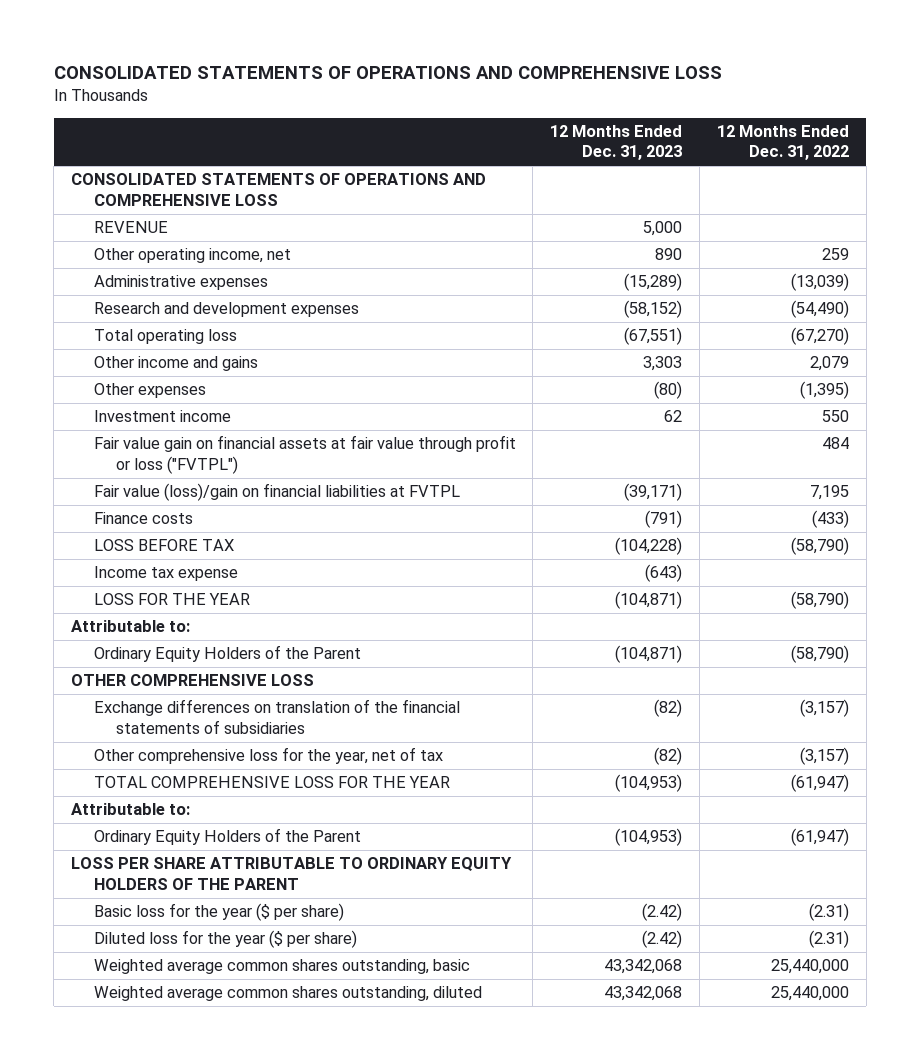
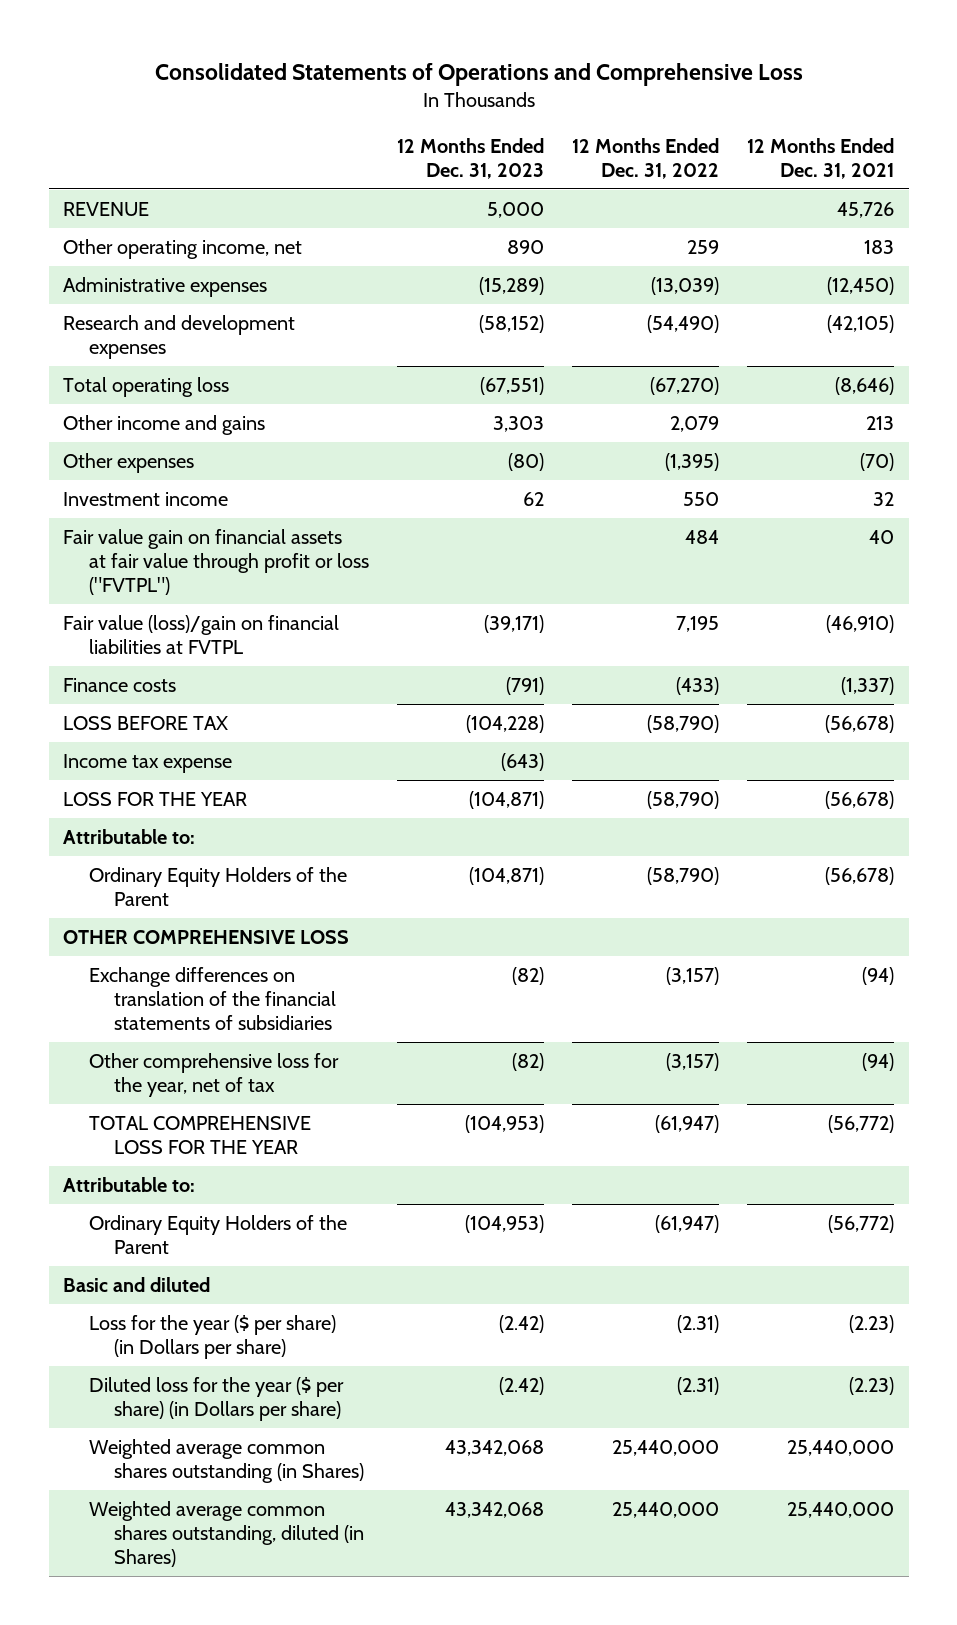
[53,66,722,80] CONSOLIDATED STATEMENTS OF OPERATIONS AND COMPREHENSIVE LOSS -> [154,62,803,86] Consolidated Statements of Operations and Comprehensive Loss
none -> [747,137,895,179] 12 Months Ended Dec. 31, 2021
[71,173,487,206] CONSOLIDATED STATEMENTS OF OPERATIONS AND COMPREHENSIVE LOSS -> none
[71,857,513,890] LOSS PER SHARE ATTRIBUTABLE TO ORDINARY EQUITY HOLDERS OF THE PARENT -> none
none -> [62,1277,210,1293] Basic and diluted
[93,903,344,922] Basic loss for the year ($ per share) -> [88,1315,336,1359] Loss for the year ($ per share) (in Dollars per share)
[93,930,357,949] Diluted loss for the year ($ per share) -> [88,1377,344,1421] Diluted loss for the year ($ per share) (in Dollars per share)
[93,959,470,975] Weighted average common shares outstanding, basic -> [88,1439,365,1483] Weighted average common shares outstanding (in Shares)
[93,986,482,1002] Weighted average common shares outstanding, diluted -> [88,1501,365,1567] Weighted average common shares outstanding, diluted (in Shares)

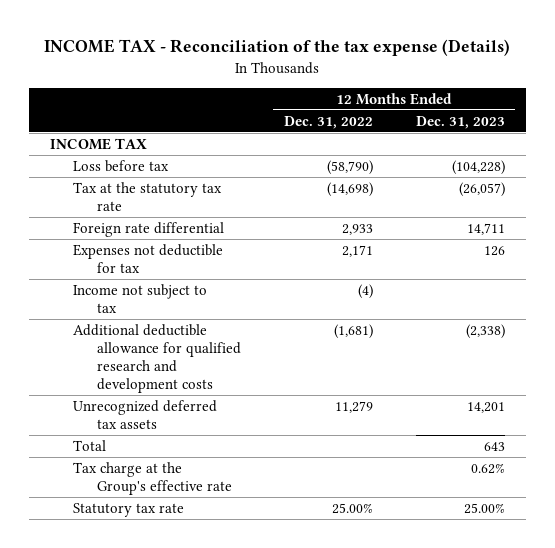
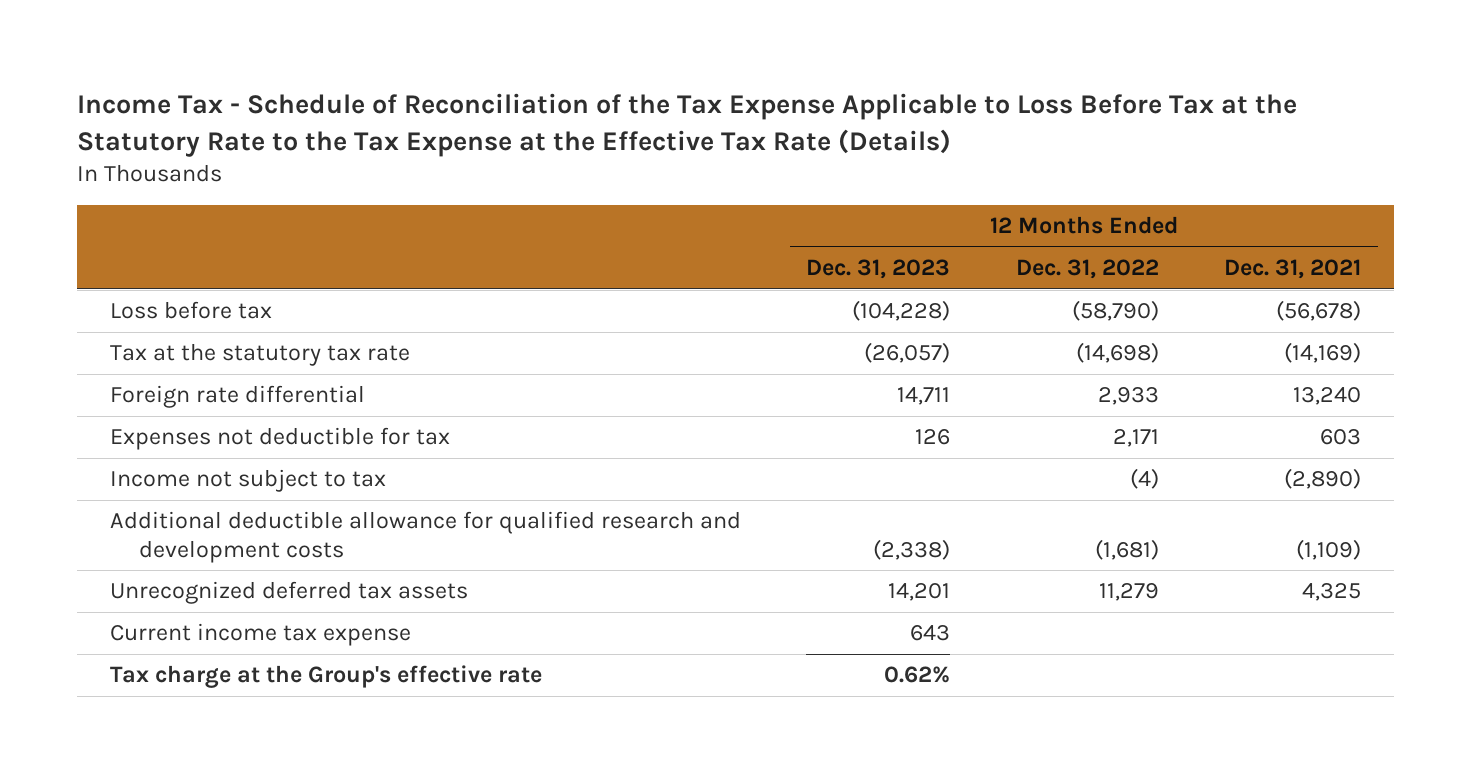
[44,39,511,57] INCOME TAX - Reconciliation of the tax expense (Details) -> [77,93,1298,157] Income Tax - Schedule of Reconciliation of the Tax Expense Applicable to Loss Before Tax at the Statutory Rate to the Tax Expense at the Effective Tax Rate (Details)
none -> [1224,259,1362,280] Dec. 31, 2021
[50,137,148,150] INCOME TAX -> none
[73,439,107,451] Total -> [109,623,411,647] Current income tax expense
[73,502,185,517] Statutory tax rate -> none

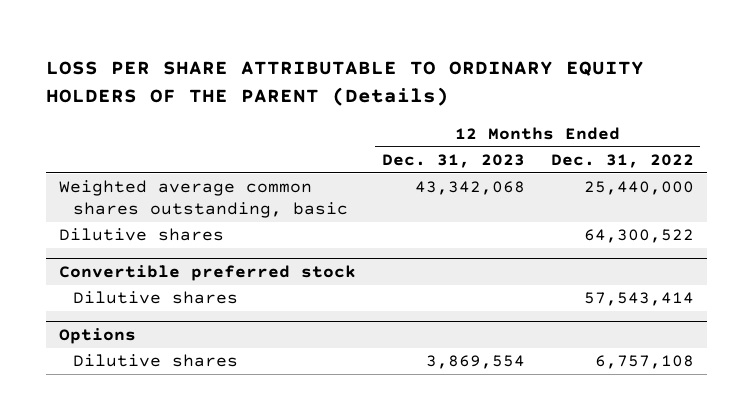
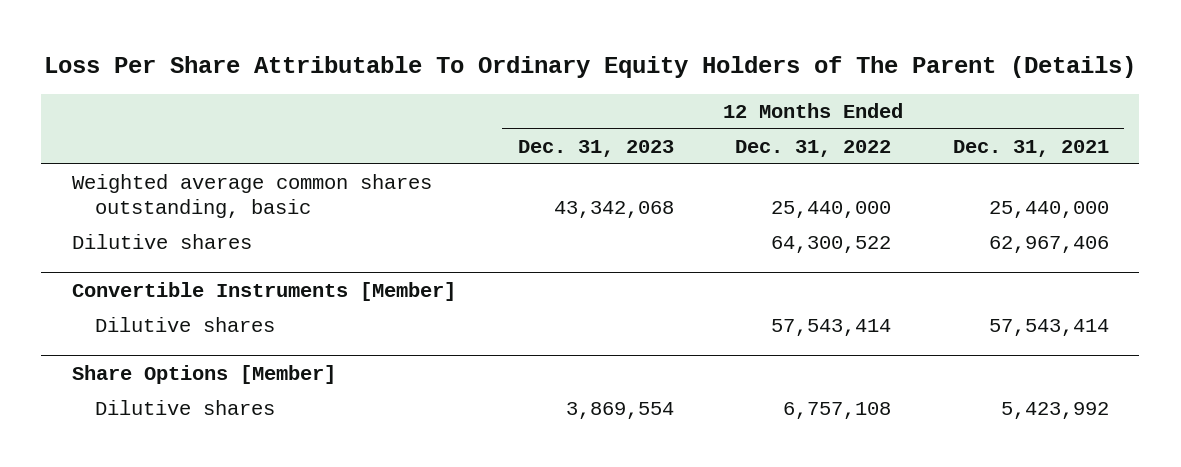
[45,60,644,107] LOSS PER SHARE ATTRIBUTABLE TO ORDINARY EQUITY HOLDERS OF THE PARENT (Details) -> [44,56,1137,79] Loss Per Share Attributable To Ordinary Equity Holders of The Parent (Details)
none -> [952,140,1109,158] Dec. 31, 2021
[58,265,356,282] Convertible preferred stock -> [71,281,456,301] Convertible Instruments [Member]
[58,328,136,345] Options -> [71,364,336,384] Share Options [Member]

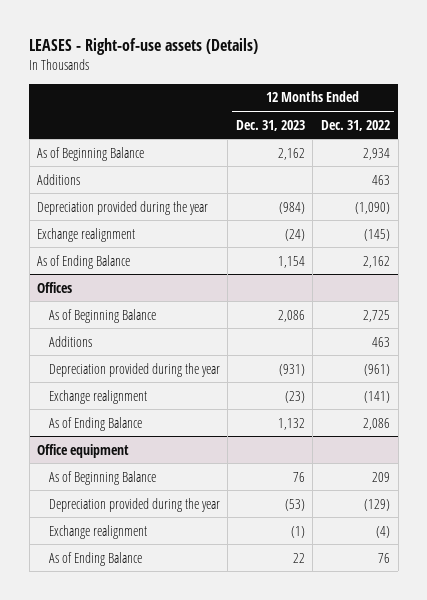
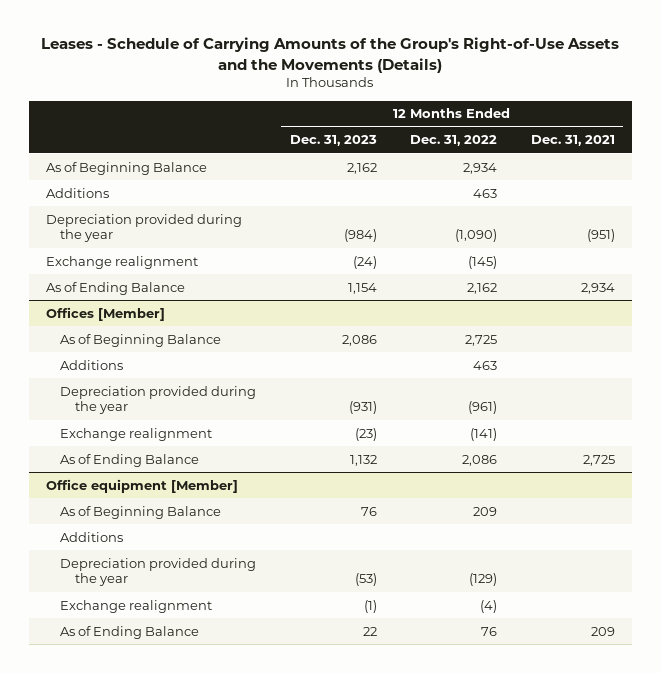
[29,37,259,55] LEASES - Right-of-use assets (Details) -> [41,37,620,73] Leases - Schedule of Carrying Amounts of the Group's Right-of-Use Assets and the Movements (Details)
none -> [531,135,616,147] Dec. 31, 2021
[37,281,73,293] Offices -> [45,306,165,321] Offices [Member]
[37,443,130,458] Office equipment -> [45,478,238,493] Office equipment [Member]
none -> [60,531,124,542] Additions

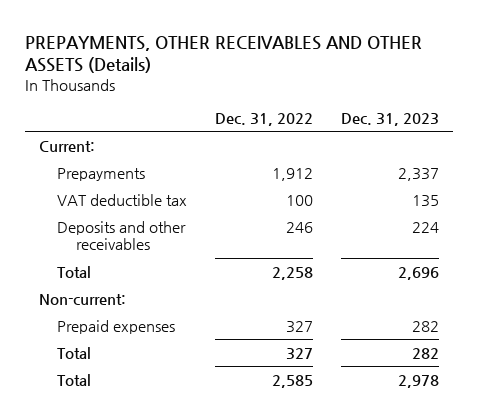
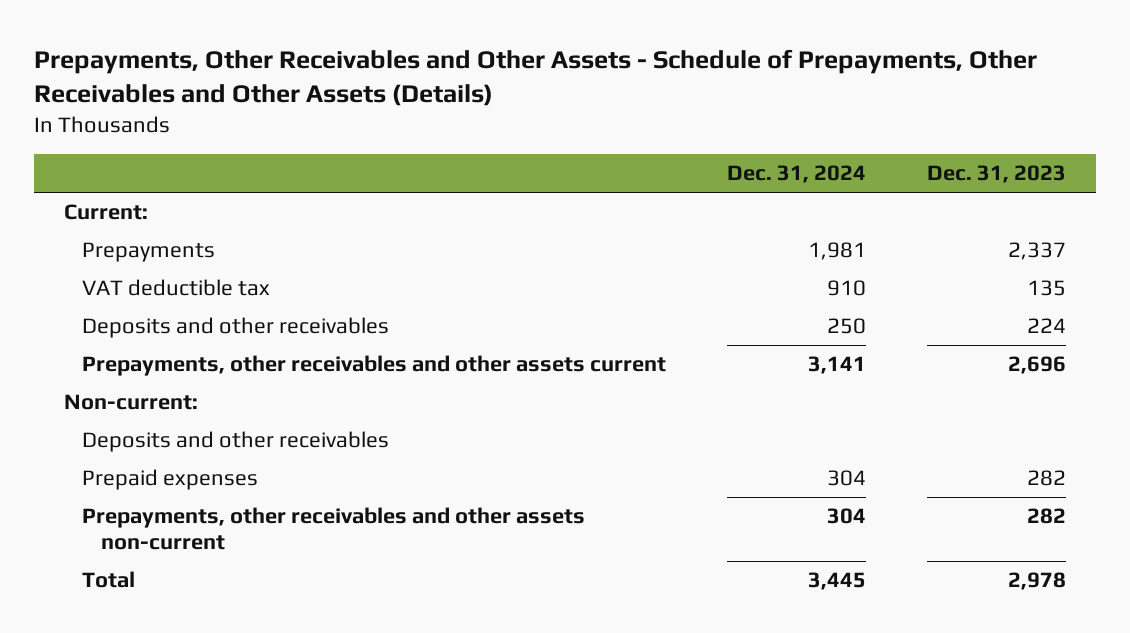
[24,35,422,74] PREPAYMENTS, OTHER RECEIVABLES AND OTHER ASSETS (Details) -> [33,48,1037,107] Prepayments, Other Receivables and Other Assets - Schedule of Prepayments, Other Receivables and Other Assets (Details)
[215,112,314,126] Dec. 31, 2022 -> none
none -> [727,165,867,184] Dec. 31, 2024
[57,265,92,278] Total -> [82,355,667,377] Prepayments, other receivables and other assets current
none -> [82,431,390,453] Deposits and other receivables
[57,346,92,359] Total -> [82,507,586,550] Prepayments, other receivables and other assets non-current

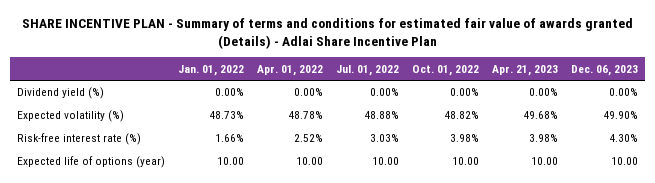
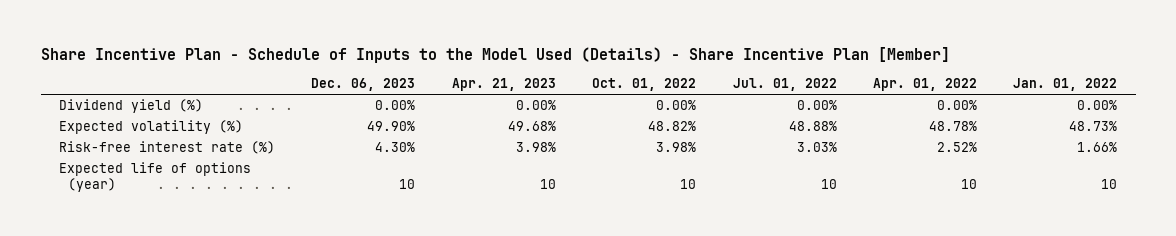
[21,18,633,49] SHARE INCENTIVE PLAN - Summary of terms and conditions for estimated fair value of awards granted (Details) - Adlai Share Incentive Plan -> [40,47,950,64] Share Incentive Plan - Schedule of Inputs to the Model Used (Details) - Share Incentive Plan [Member]
[216,157,244,166] 10.00 -> [1101,179,1118,190] 10
[295,157,323,166] 10.00 -> [960,179,977,190] 10
[372,157,400,166] 10.00 -> [820,179,837,190] 10
[452,157,480,166] 10.00 -> [680,179,697,190] 10
[531,157,559,166] 10.00 -> [539,179,556,190] 10
[611,157,639,166] 10.00 -> [399,179,416,190] 10

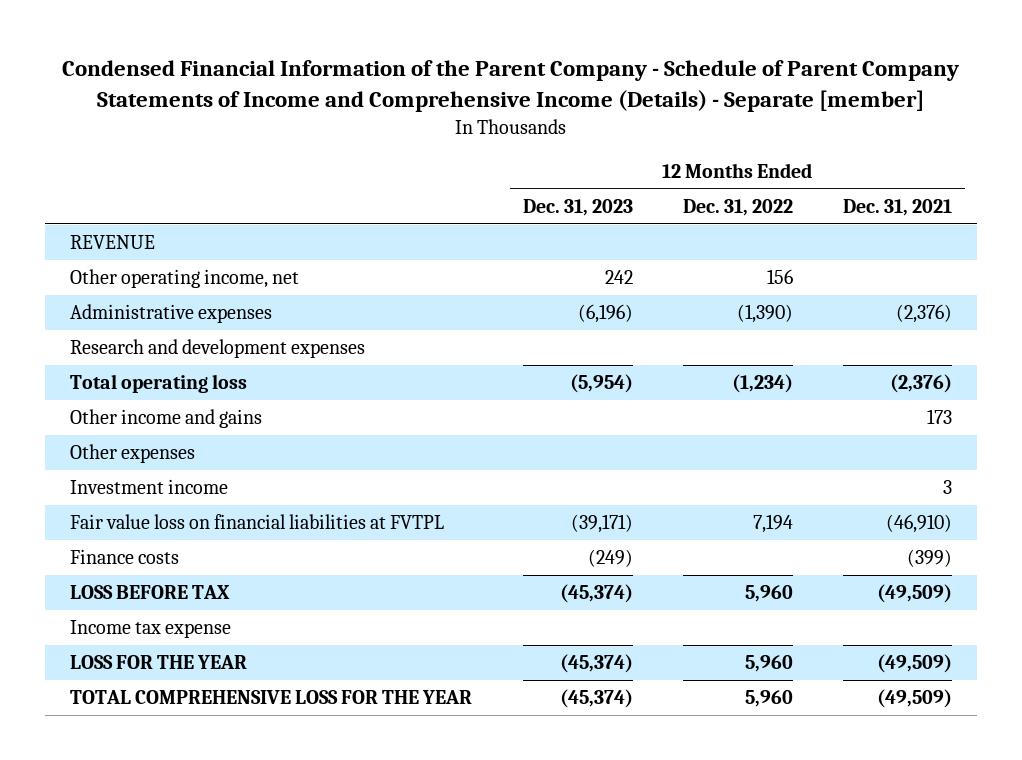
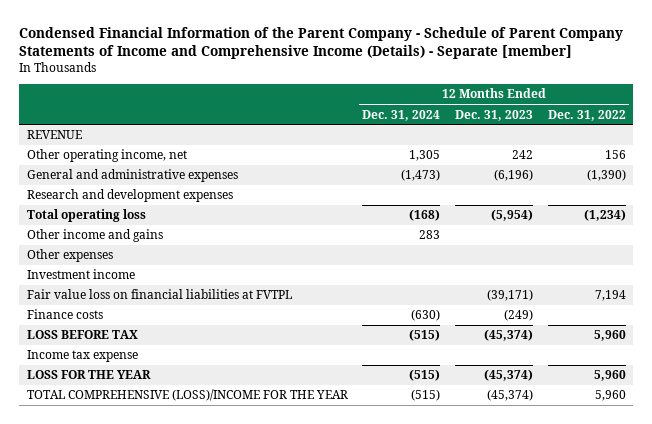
[843,199,953,217] Dec. 31, 2021 -> none
none -> [362,109,441,121] Dec. 31, 2024
[70,304,273,324] Administrative expenses -> [26,169,238,183] General and administrative expenses
[70,690,473,705] TOTAL COMPREHENSIVE LOSS FOR THE YEAR -> [26,389,348,402] TOTAL COMPREHENSIVE (LOSS)/INCOME FOR THE YEAR

